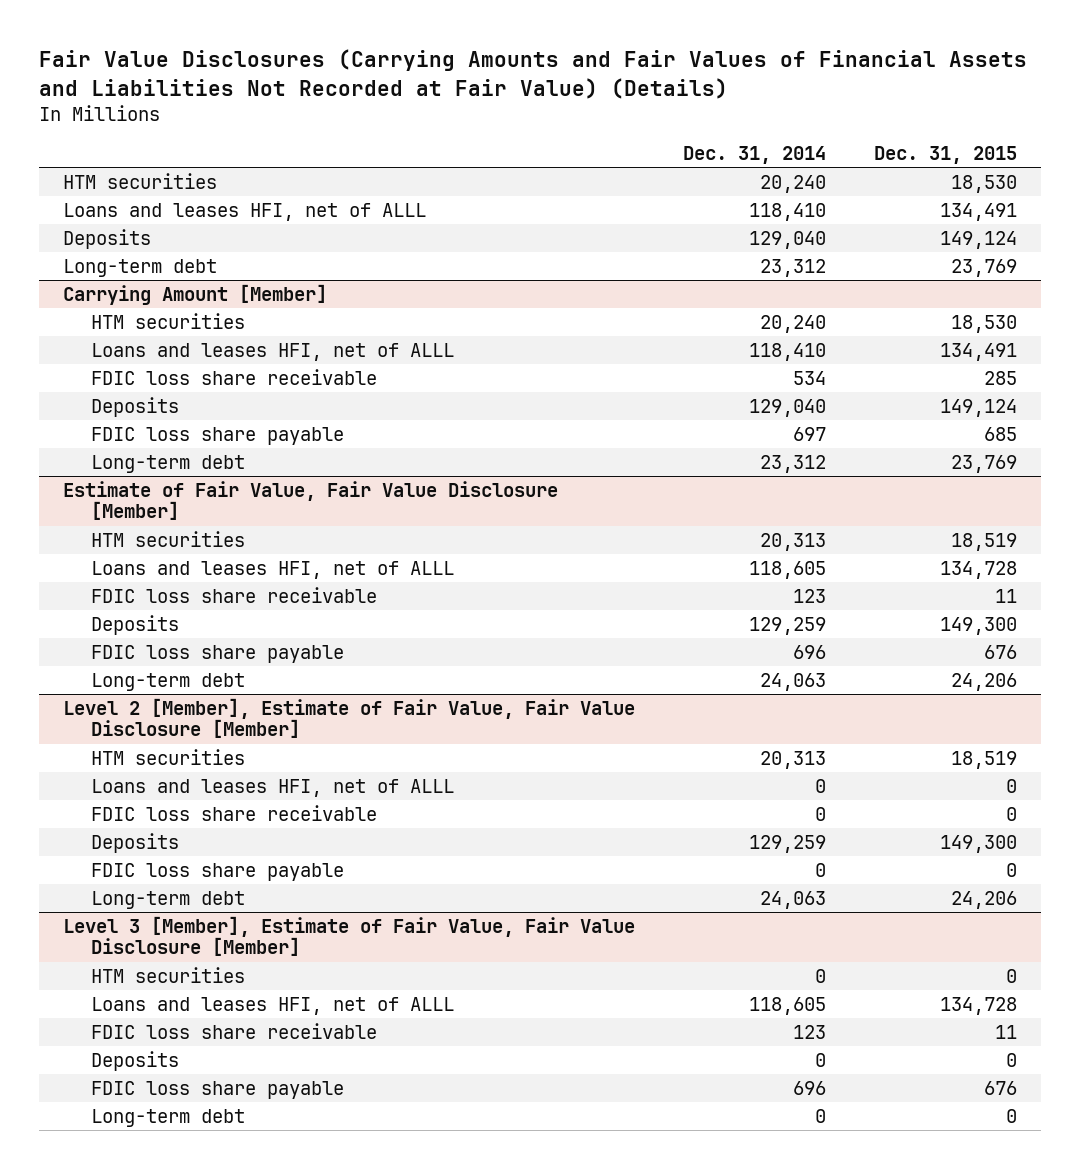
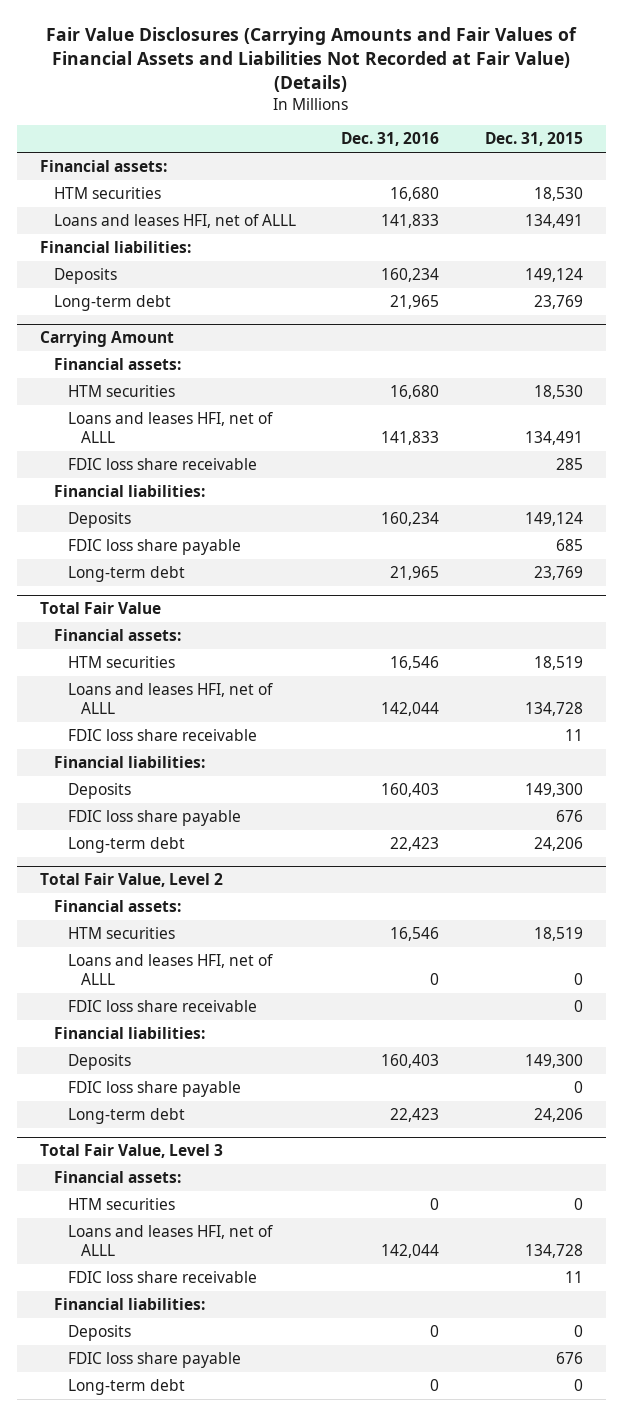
[682,145,826,164] Dec. 31, 2014 -> none
none -> [341,132,440,147] Dec. 31, 2016
none -> [40,160,168,173] Financial assets:
none -> [40,241,192,254] Financial liabilities:
[62,283,327,305] Carrying Amount [Member] -> [40,331,175,348] Carrying Amount
none -> [53,358,181,371] Financial assets:
none -> [53,485,205,498] Financial liabilities:
[62,480,558,521] Estimate of Fair Value, Fair Value Disclosure [Member] -> [40,602,162,615] Total Fair Value
none -> [53,629,181,642] Financial assets:
none -> [53,756,205,769] Financial liabilities:
[62,697,635,739] Level 2 [Member], Estimate of Fair Value, Fair Value Disclosure [Member] -> none
none -> [40,873,224,888] Total Fair Value, Level 2
none -> [53,900,181,913] Financial assets:
none -> [53,1027,205,1040] Financial liabilities:
[62,915,635,957] Level 3 [Member], Estimate of Fair Value, Fair Value Disclosure [Member] -> none
none -> [40,1144,224,1159] Total Fair Value, Level 3
none -> [53,1171,181,1184] Financial assets:
none -> [53,1298,205,1311] Financial liabilities:

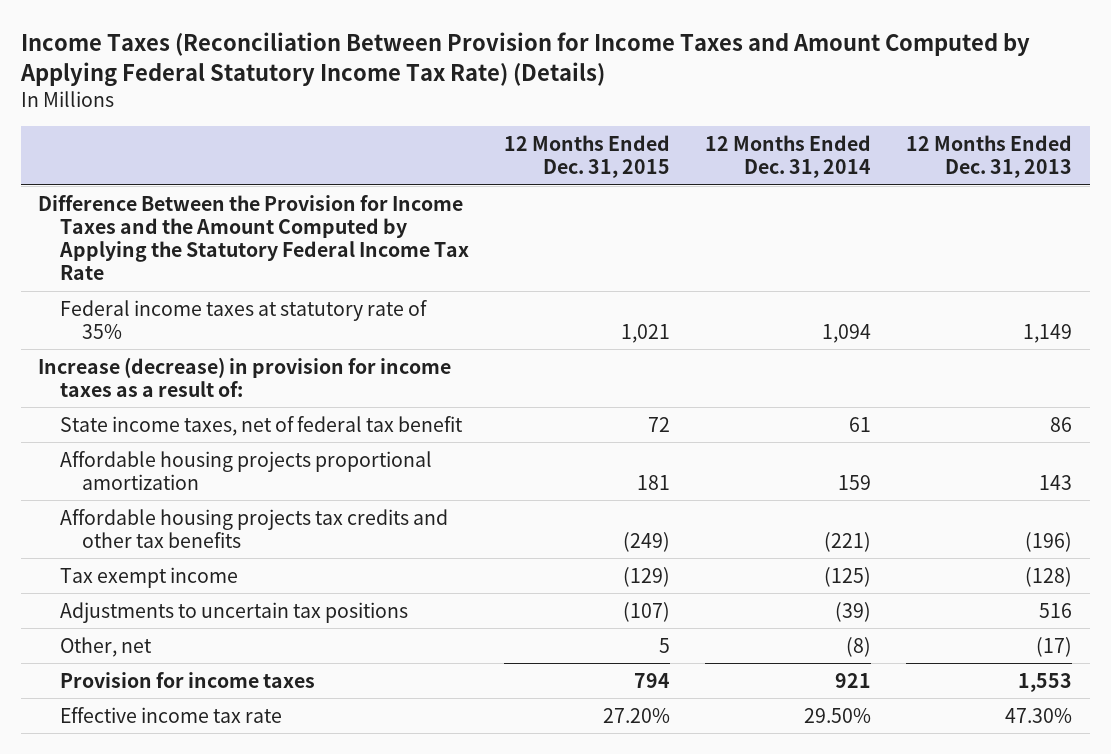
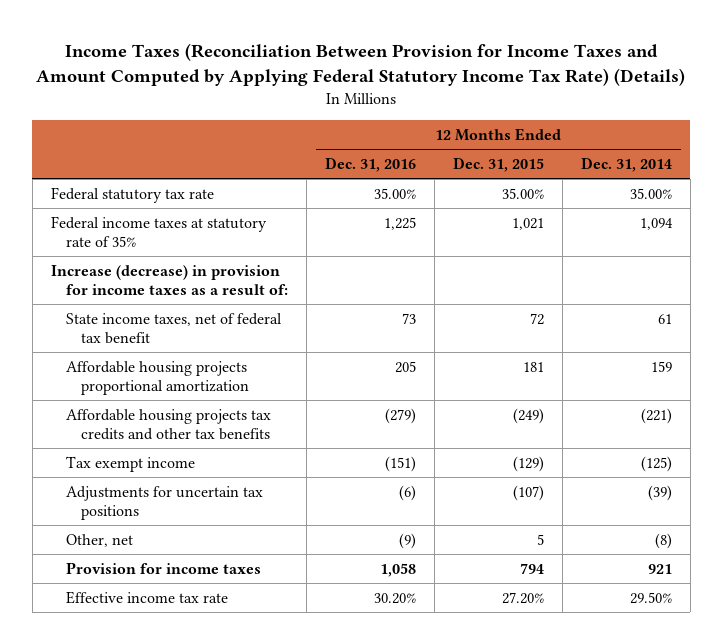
[906,134,1073,179] 12 Months Ended Dec. 31, 2013 -> none
none -> [324,157,416,173] Dec. 31, 2016
[38,194,470,281] Difference Between the Provision for Income Taxes and the Amount Computed by Applying the Statutory Federal Income Tax Rate -> none
none -> [50,186,214,203] Federal statutory tax rate
[60,601,409,623] Adjustments to uncertain tax positions -> [65,485,263,520] Adjustments for uncertain tax positions

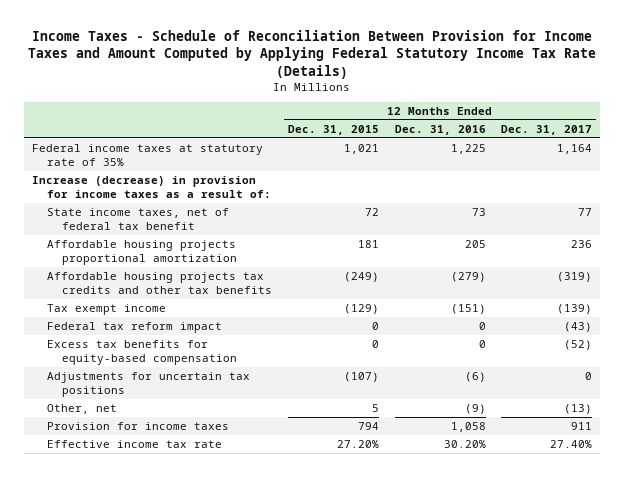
[36,43,686,87] Income Taxes (Reconciliation Between Provision for Income Taxes and Amount Computed by Applying Federal Statutory Income Tax Rate) (Details) -> [27,30,596,79] Income Taxes - Schedule of Reconciliation Between Provision for Income Taxes and Amount Computed by Applying Federal Statutory Income Tax Rate (Details)
[580,157,672,173] Dec. 31, 2014 -> none
none -> [501,124,593,135] Dec. 31, 2017
[50,186,214,203] Federal statutory tax rate -> none
none -> [47,322,223,334] Federal tax reform impact
none -> [47,340,238,365] Excess tax benefits for equity-based compensation

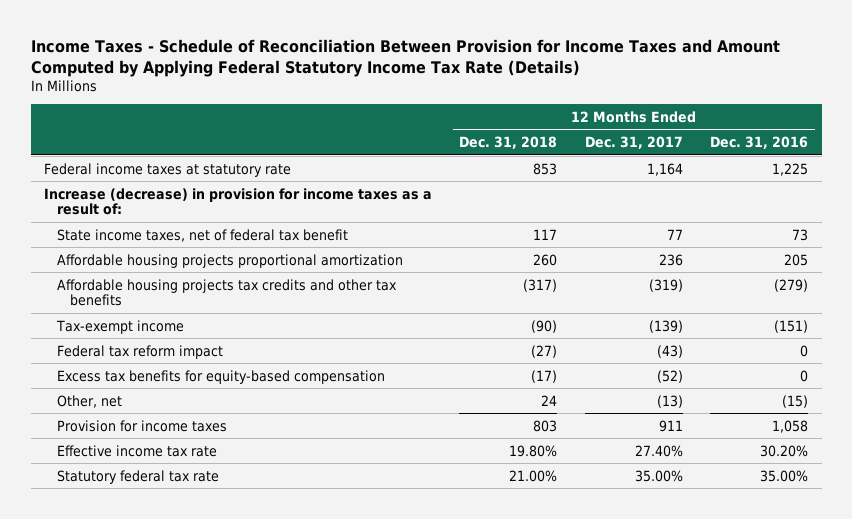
[287,124,379,135] Dec. 31, 2015 -> none
none -> [459,136,558,150] Dec. 31, 2018
[31,144,263,166] Federal income taxes at statutory rate of 35% -> [44,162,292,177] Federal income taxes at statutory rate
[47,304,167,316] Tax exempt income -> [56,319,185,334] Tax-exempt income
[47,372,251,397] Adjustments for uncertain tax positions -> none
[464,404,486,415] (9) -> [782,394,809,408] (15)
none -> [57,469,220,484] Statutory federal tax rate

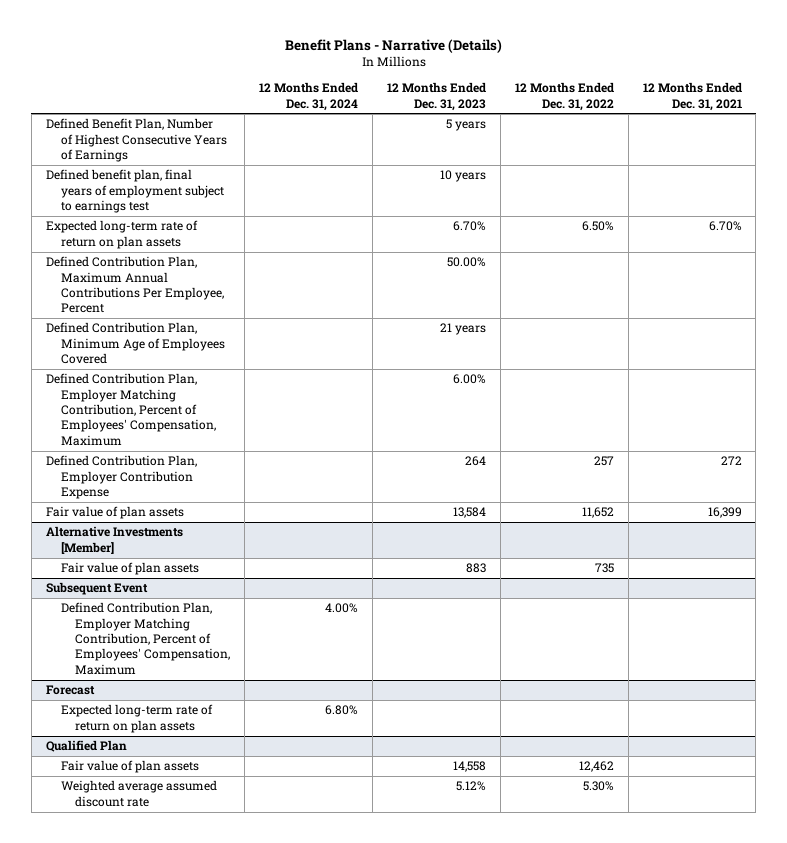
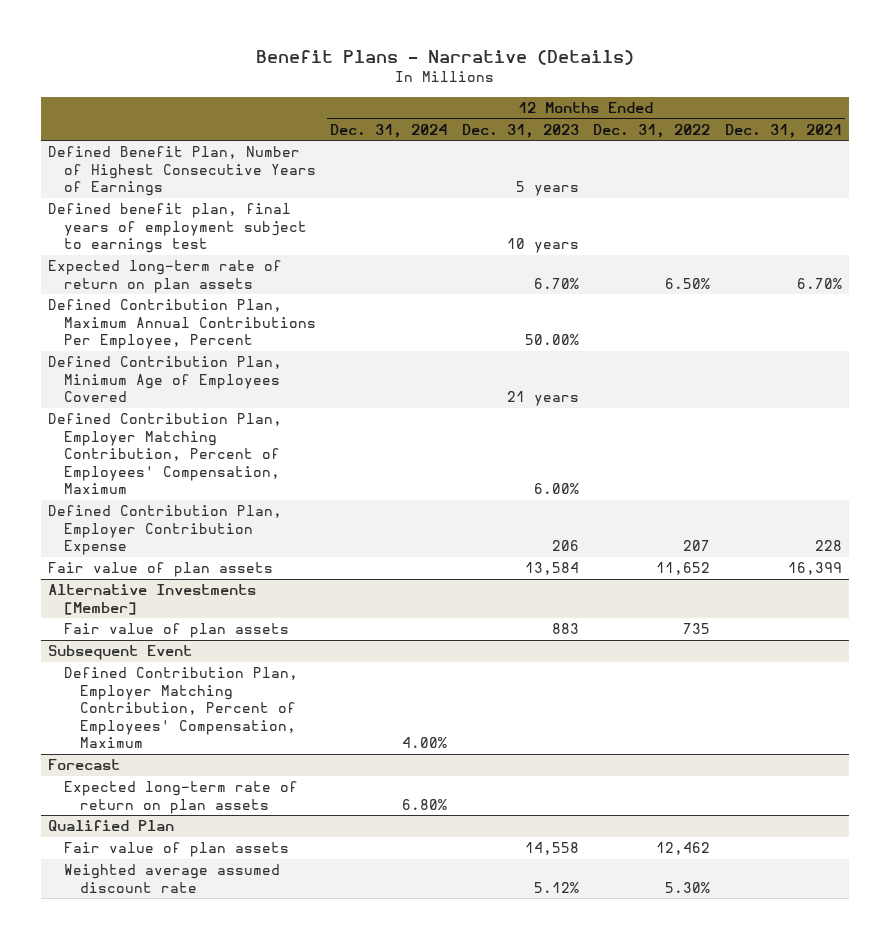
[465,456,487,467] 264 -> [551,540,579,552] 206
[593,456,614,467] 257 -> [683,540,711,552] 207
[720,456,742,466] 272 -> [814,540,842,552] 228

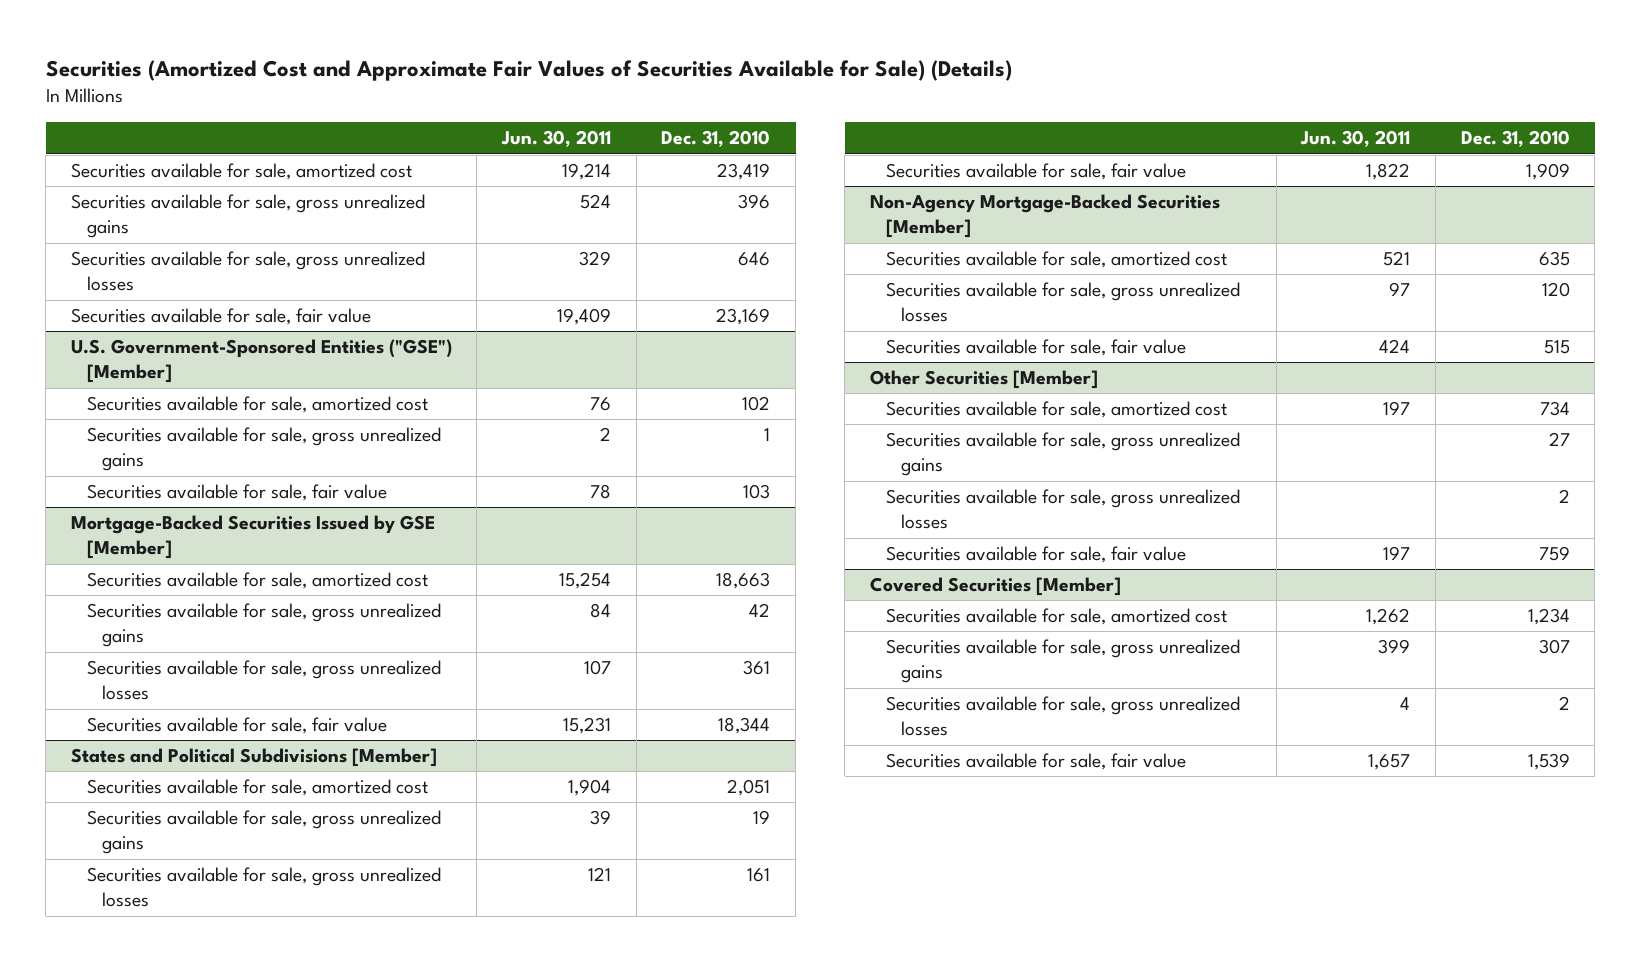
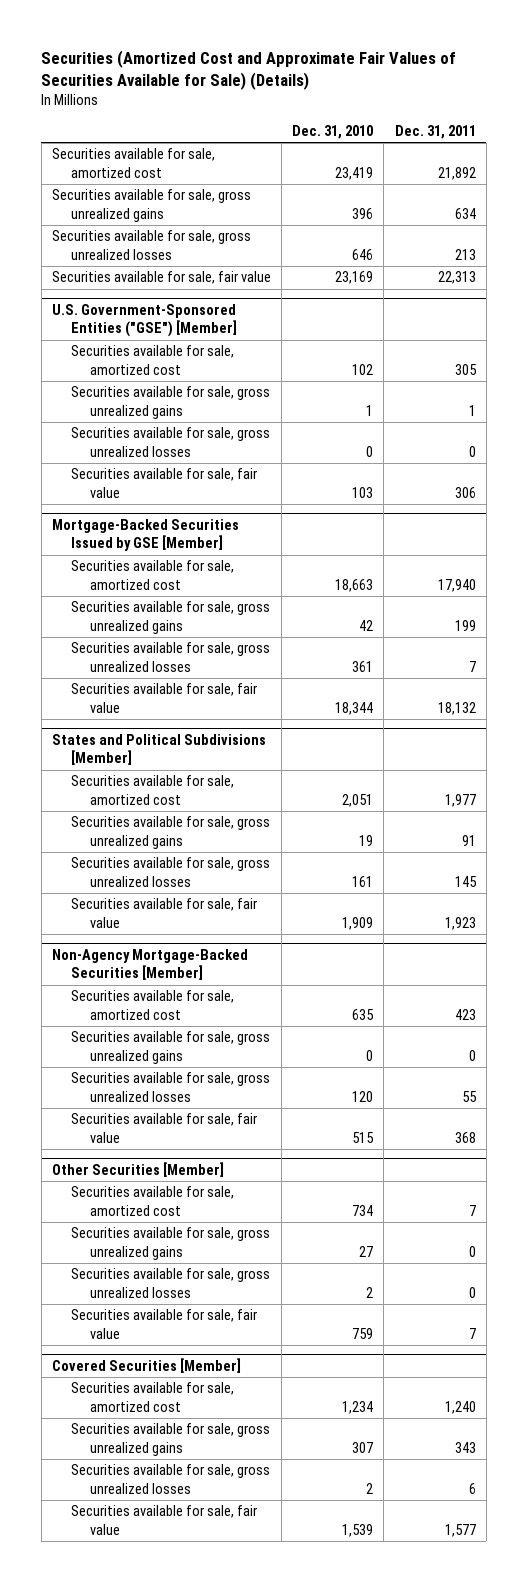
[501,130,612,148] Jun. 30, 2011 -> none
none -> [394,124,476,139] Dec. 31, 2011
none -> [71,427,271,458] Securities available for sale, gross unrealized losses
none -> [71,1031,271,1065] Securities available for sale, gross unrealized gains

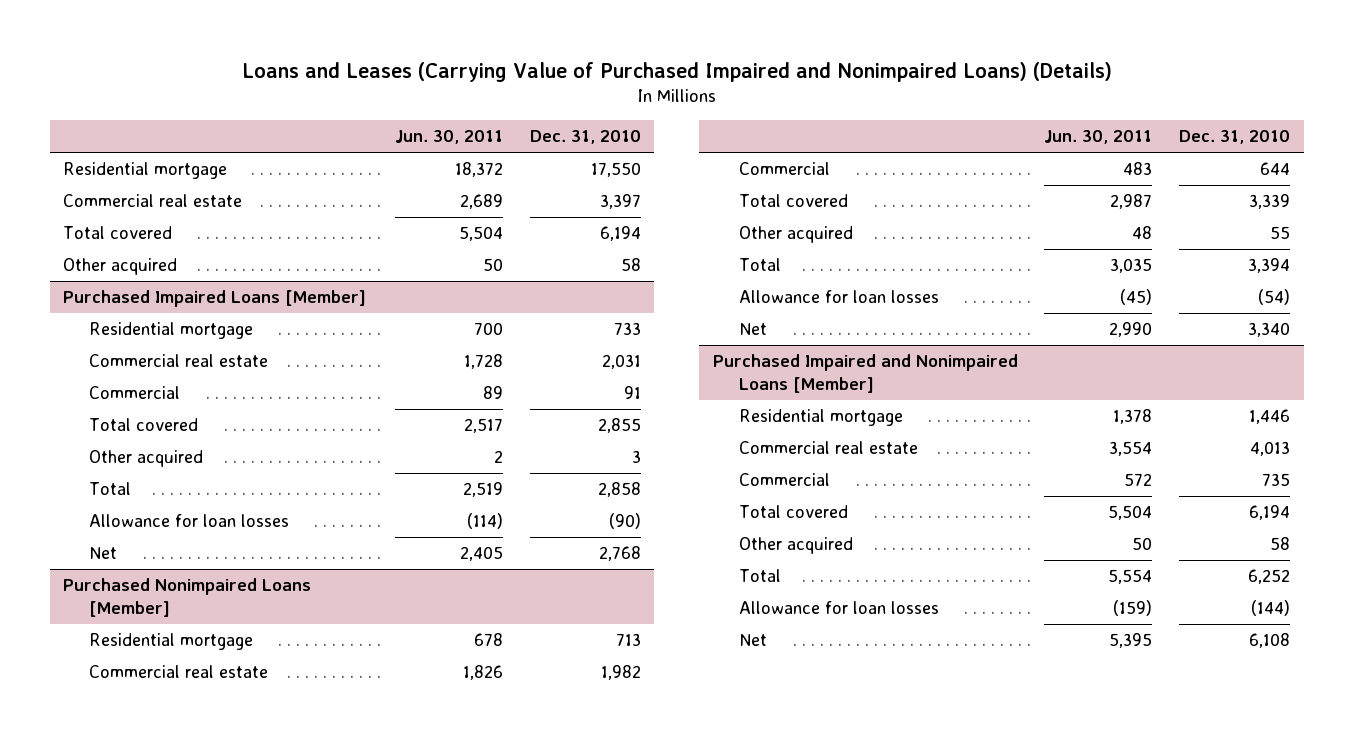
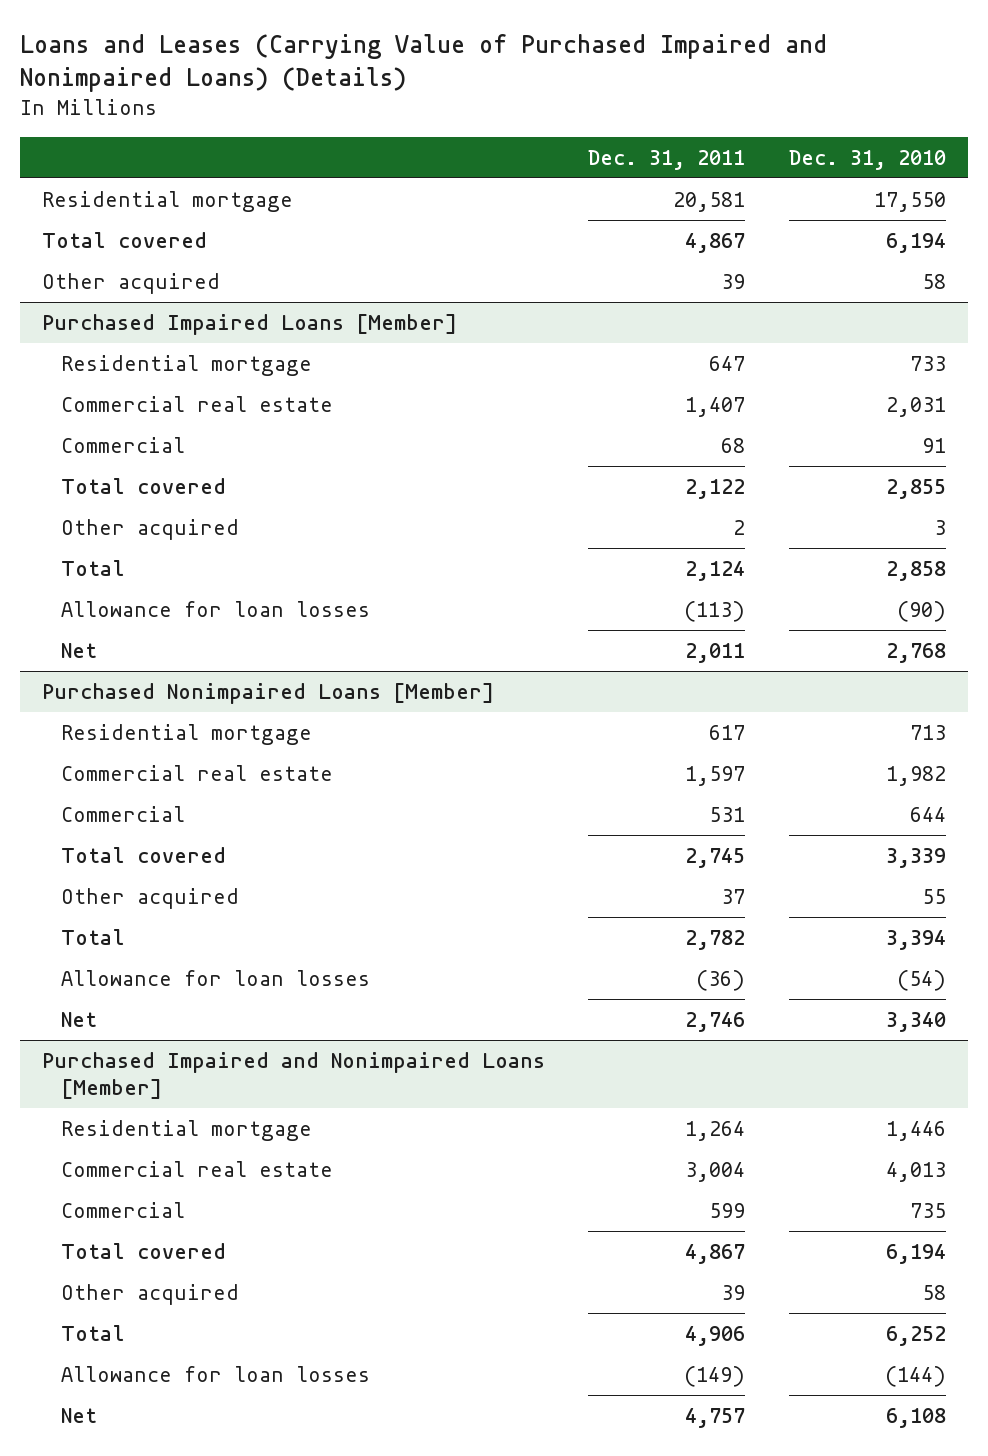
[394,130,503,145] Jun. 30, 2011 -> none
none -> [588,149,746,170] Dec. 31, 2011
[63,194,243,208] Commercial real estate -> none

